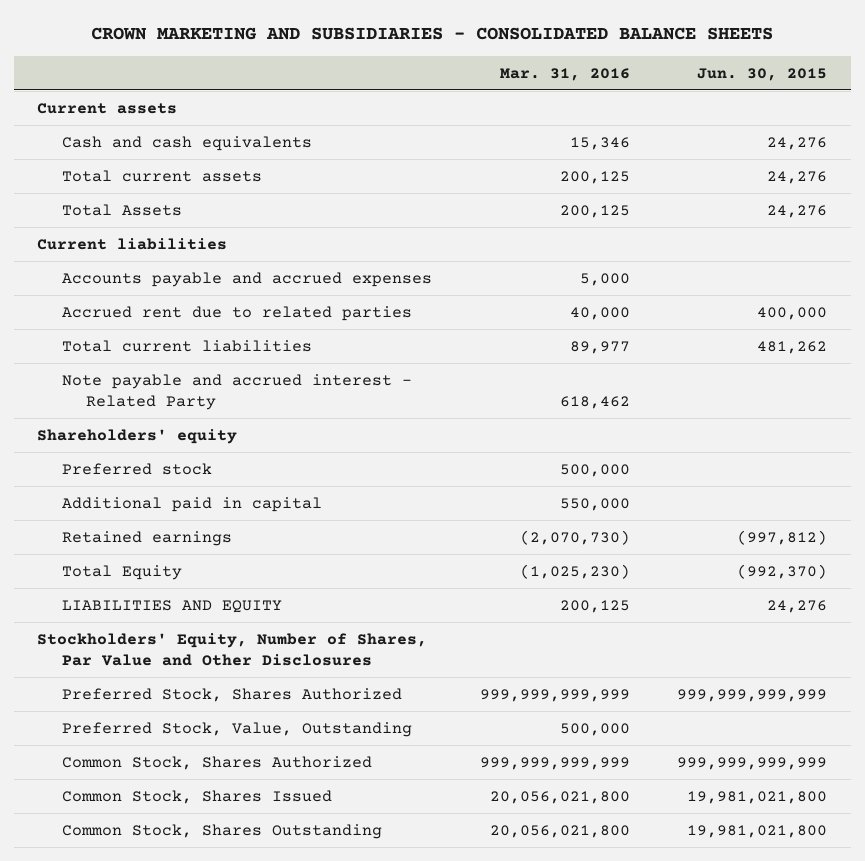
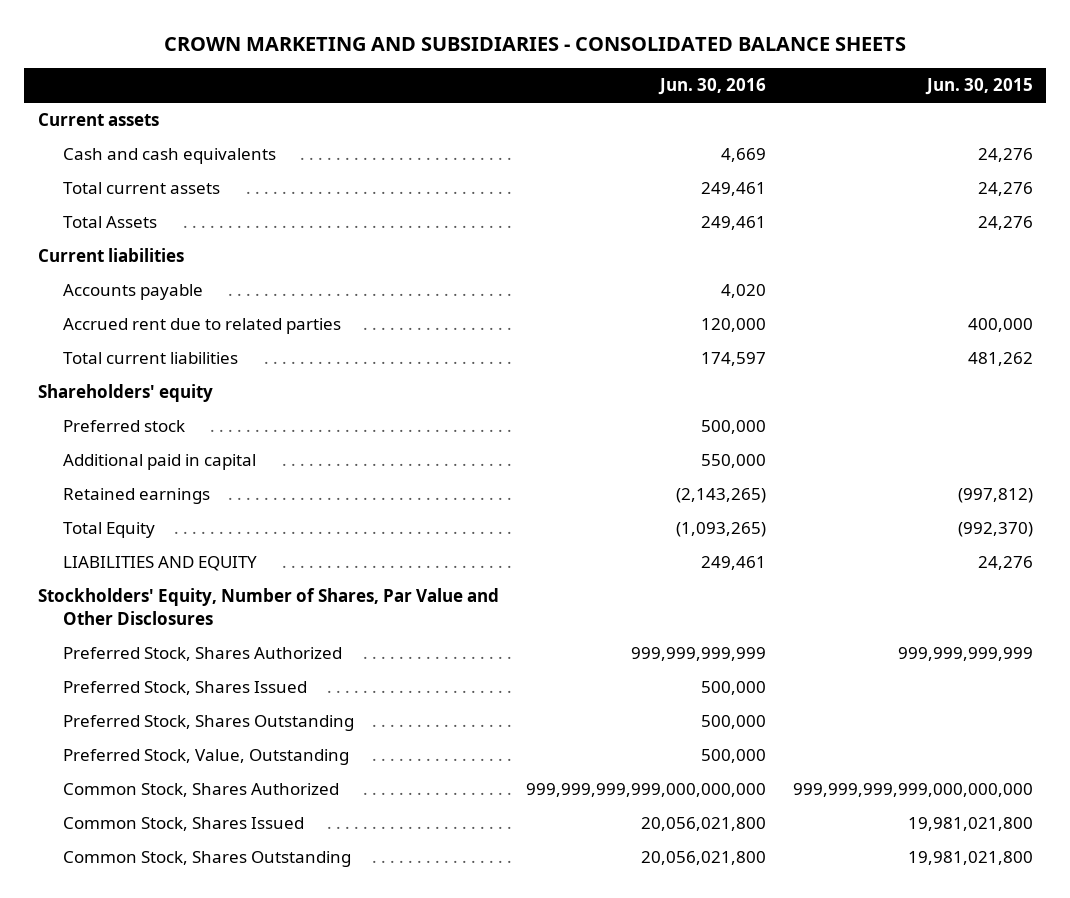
[499,67,630,81] Mar. 31, 2016 -> none
none -> [657,78,766,96] Jun. 30, 2016
[61,271,432,287] Accounts payable and accrued expenses -> [62,284,203,301] Accounts payable
[61,373,412,411] Note payable and accrued interest - Related Party -> none
none -> [62,681,307,696] Preferred Stock, Shares Issued
none -> [62,715,354,732] Preferred Stock, Shares Outstanding
[677,756,828,770] 999,999,999,999 -> [792,783,1033,798] 999,999,999,999,000,000,000

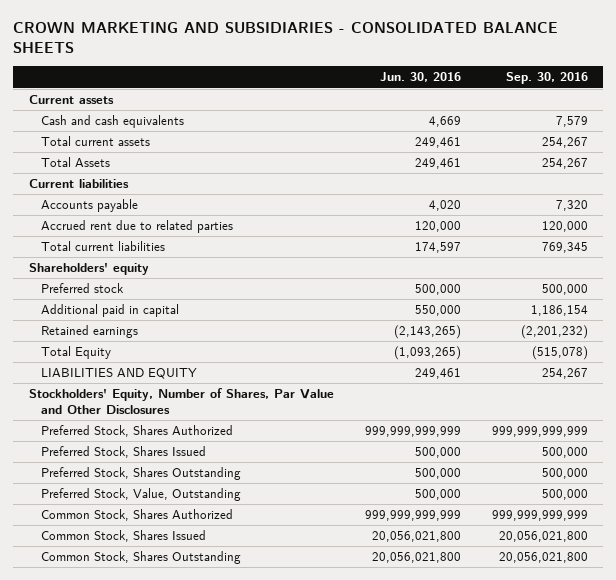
[924,78,1033,96] Jun. 30, 2015 -> none
none -> [505,72,588,85] Sep. 30, 2016
[525,783,766,798] 999,999,999,999,000,000,000 -> [364,510,461,522] 999,999,999,999

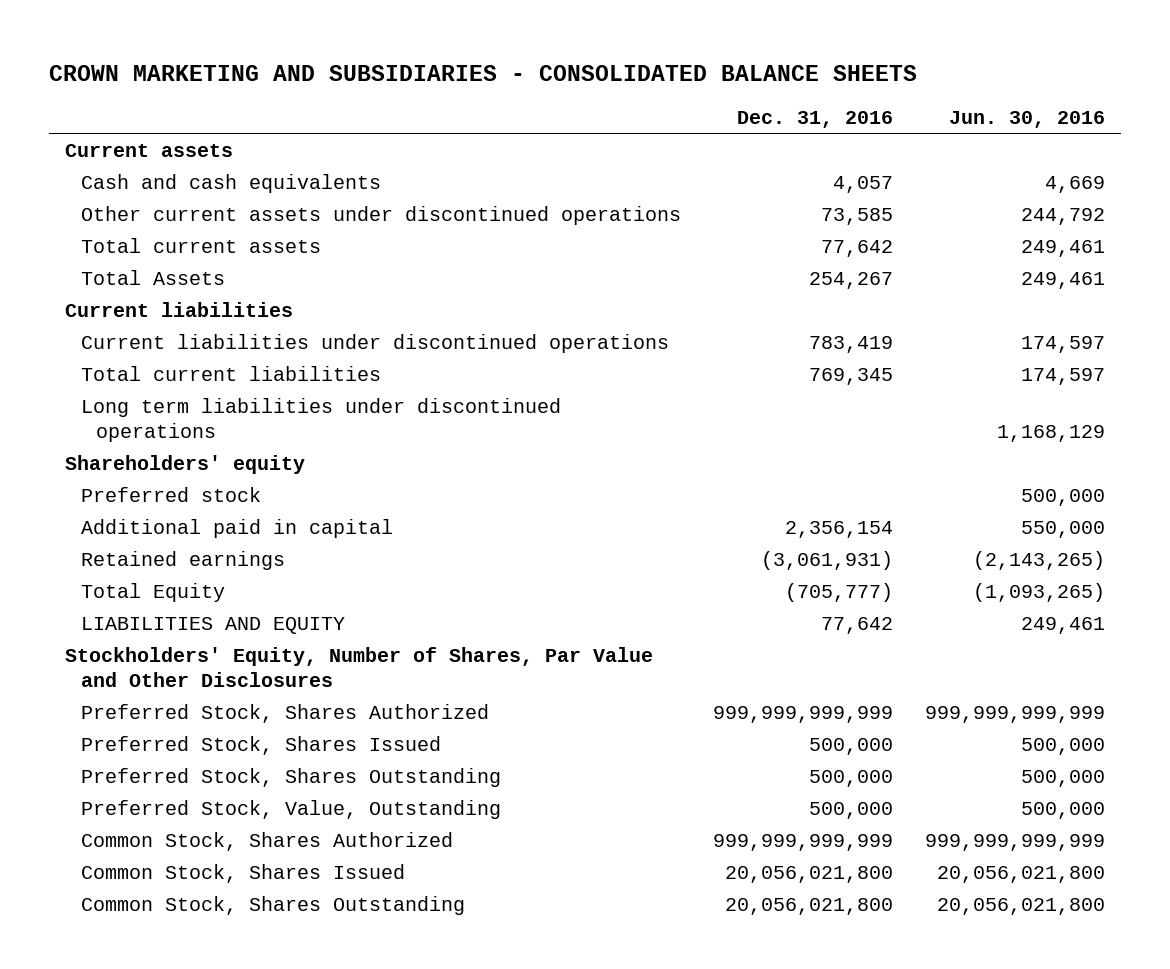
[505,72,588,85] Sep. 30, 2016 -> none
none -> [736,110,893,128] Dec. 31, 2016
none -> [80,205,681,225] Other current assets under discontinued operations
[41,199,139,213] Accounts payable -> none
[41,220,234,234] Accrued rent due to related parties -> none
none -> [80,333,669,353] Current liabilities under discontinued operations
none -> [80,397,561,442] Long term liabilities under discontinued operations

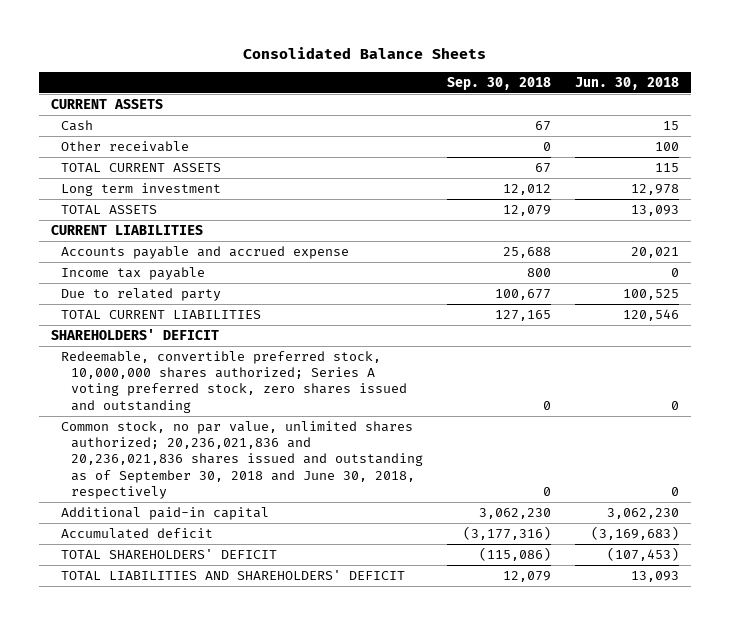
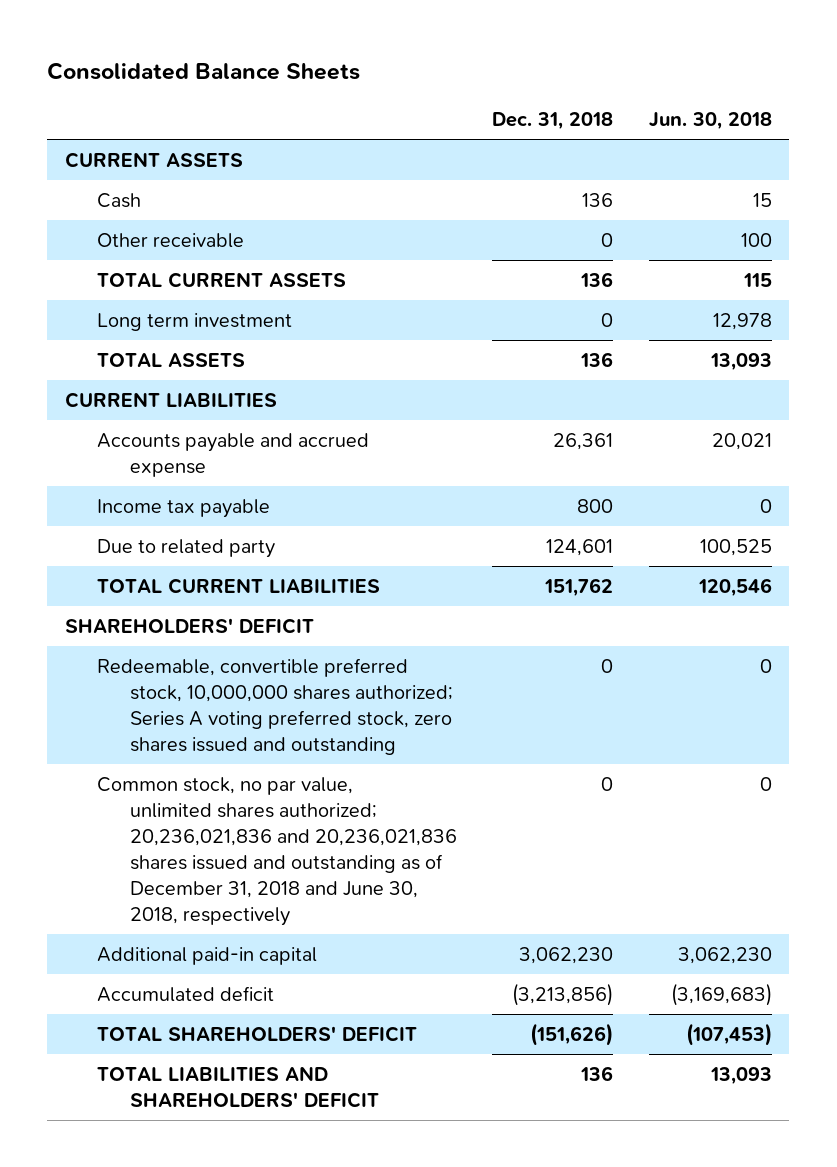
[447,76,552,90] Sep. 30, 2018 -> none
none -> [492,112,614,131] Dec. 31, 2018
[61,420,424,500] Common stock, no par value, unlimited shares authorized; 20,236,021,836 and 20,236,021,836 shares issued and outstanding as of September 30, 2018 and June 30, 2018, respectively -> [97,777,457,926] Common stock, no par value, unlimited shares authorized; 20,236,021,836 and 20,236,021,836 shares issued and outstanding as of December 31, 2018 and June 30, 2018, respectively

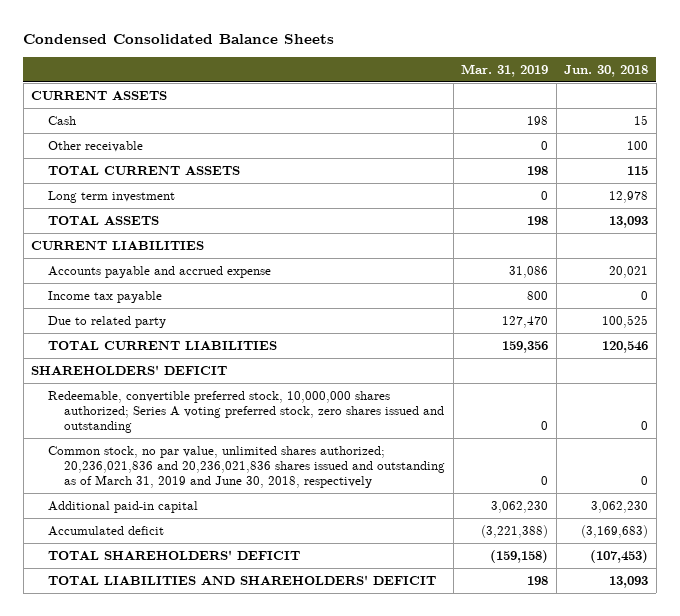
[47,61,361,80] Consolidated Balance Sheets -> [23,33,335,44] Condensed Consolidated Balance Sheets
[492,112,614,131] Dec. 31, 2018 -> none
none -> [461,63,549,77] Mar. 31, 2019
[97,777,457,926] Common stock, no par value, unlimited shares authorized; 20,236,021,836 and 20,236,021,836 shares issued and outstanding as of December 31, 2018 and June 30, 2018, respectively -> [47,446,446,489] Common stock, no par value, unlimited shares authorized; 20,236,021,836 and 20,236,021,836 shares issued and outstanding as of March 31, 2019 and June 30, 2018, respectively

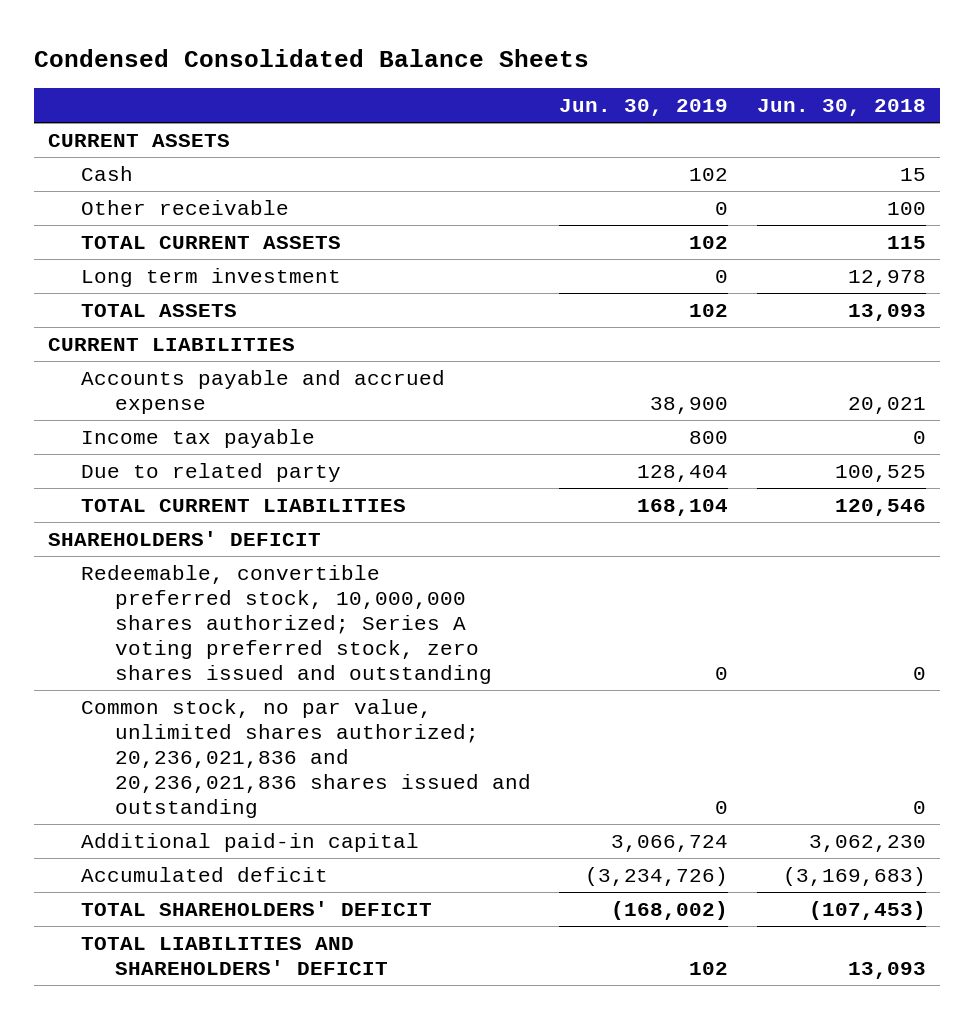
[461,63,549,77] Mar. 31, 2019 -> none
none -> [559,99,729,117] Jun. 30, 2019
[47,446,446,489] Common stock, no par value, unlimited shares authorized; 20,236,021,836 and 20,236,021,836 shares issued and outstanding as of March 31, 2019 and June 30, 2018, respectively -> [81,699,531,819] Common stock, no par value, unlimited shares authorized; 20,236,021,836 and 20,236,021,836 shares issued and outstanding

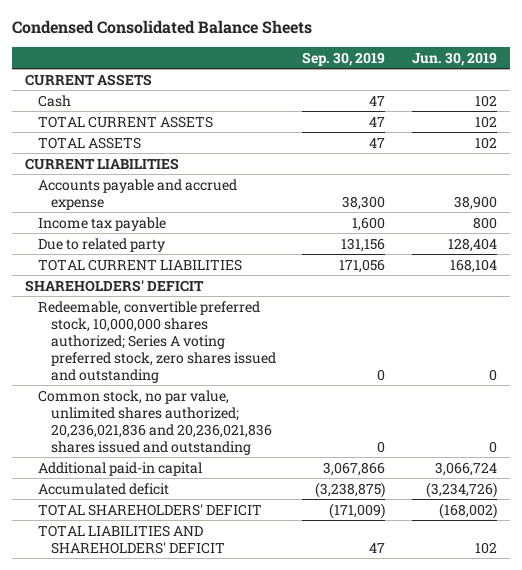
[756,99,926,117] Jun. 30, 2018 -> none
none -> [302,51,386,66] Sep. 30, 2019
[81,200,290,216] Other receivable -> none
[81,268,342,288] Long term investment -> none

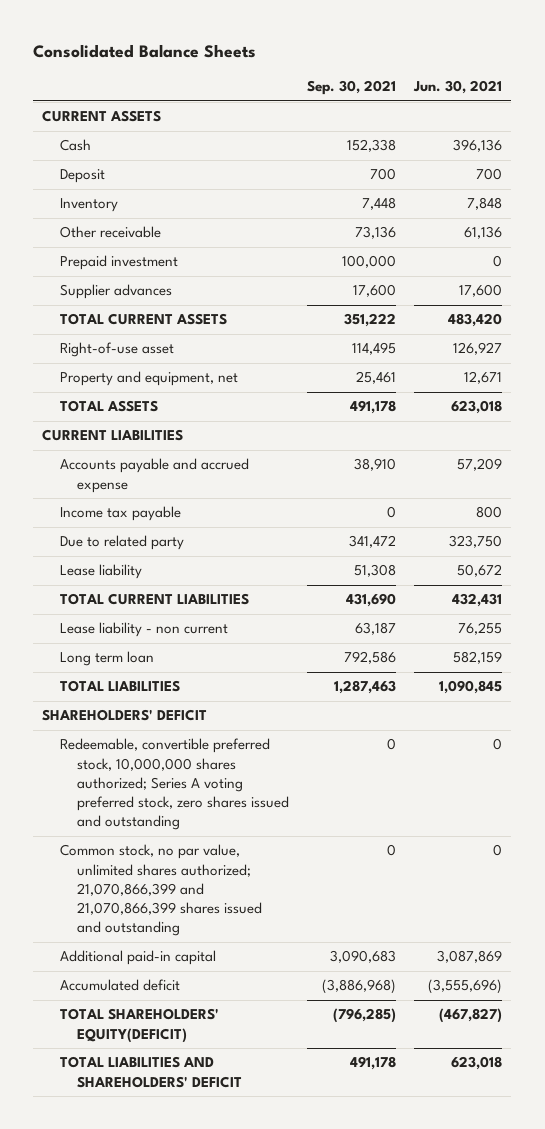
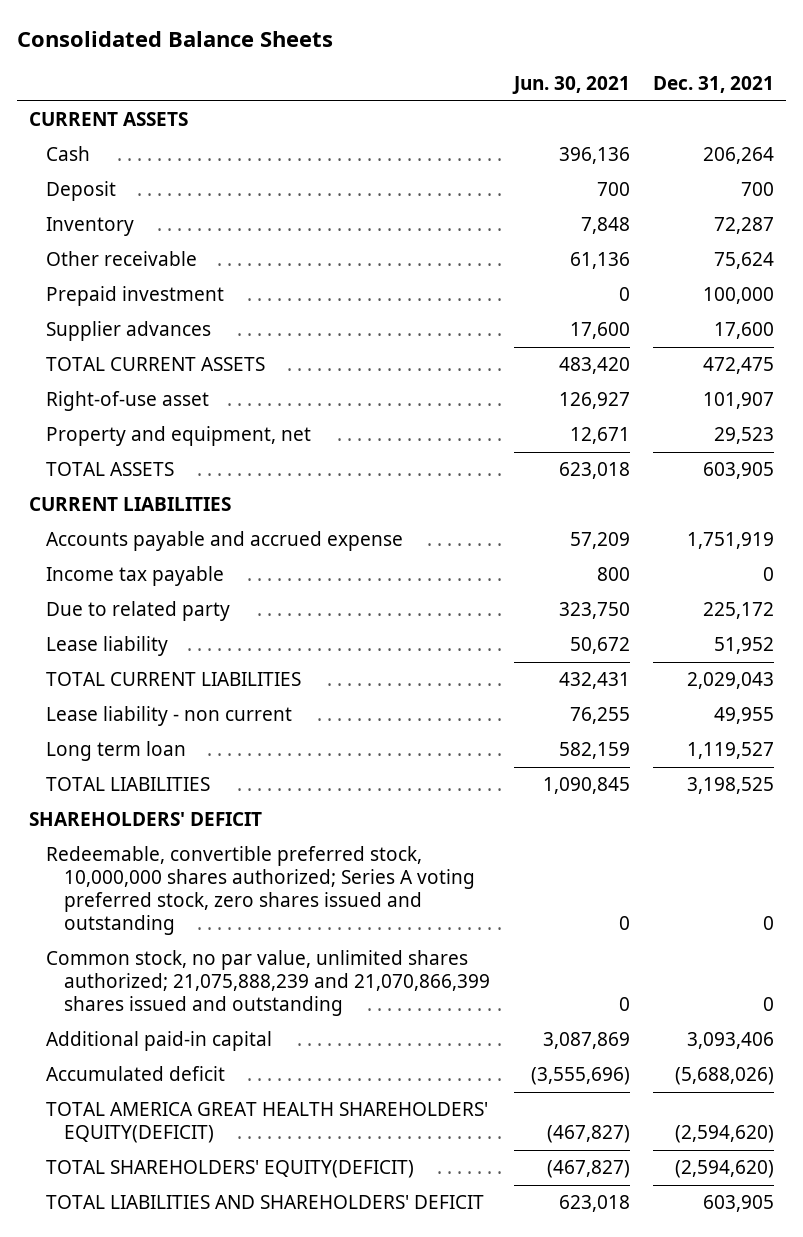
[306,80,396,96] Sep. 30, 2021 -> none
none -> [653,76,775,94] Dec. 31, 2021
[59,844,262,937] Common stock, no par value, unlimited shares authorized; 21,070,866,399 and 21,070,866,399 shares issued and outstanding -> [46,950,490,1017] Common stock, no par value, unlimited shares authorized; 21,075,888,239 and 21,070,866,399 shares issued and outstanding
none -> [46,1102,489,1144] TOTAL AMERICA GREAT HEALTH SHAREHOLDERS' EQUITY(DEFICIT)

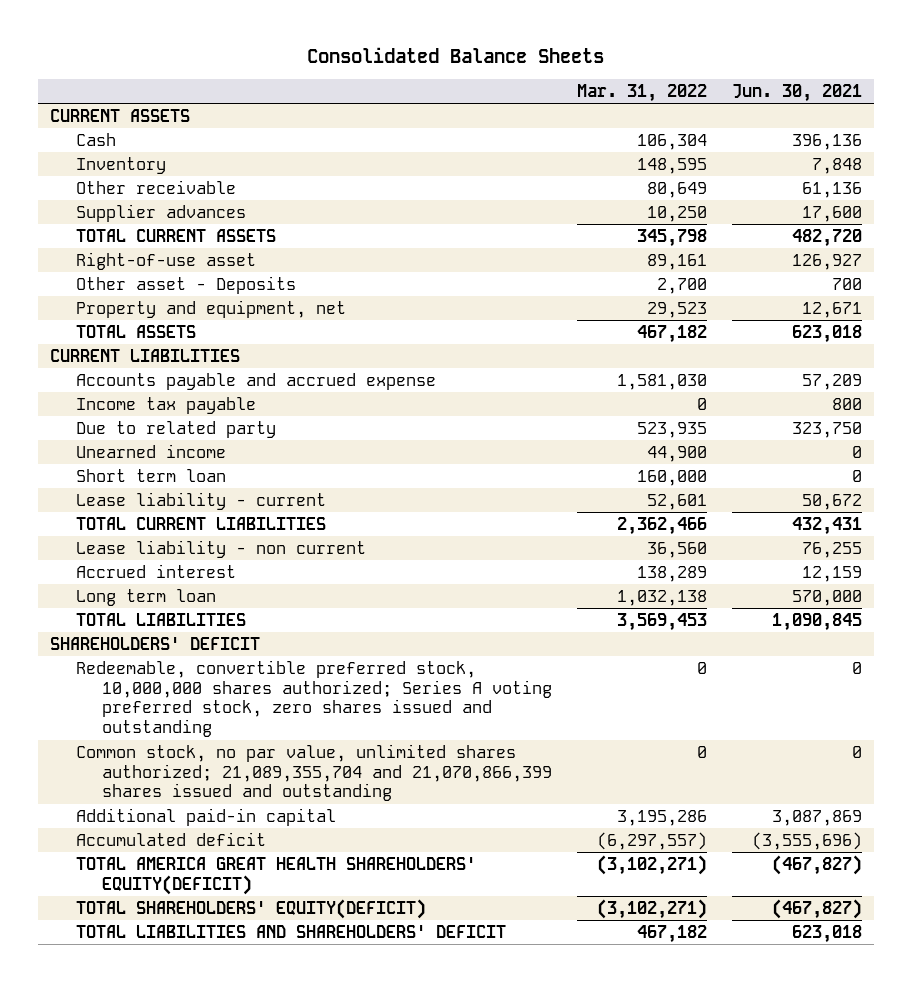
[653,76,775,94] Dec. 31, 2021 -> none
none -> [576,83,707,102] Mar. 31, 2022
[46,181,117,202] Deposit -> none
[46,286,225,307] Prepaid investment -> none
[558,357,630,375] 483,420 -> [791,228,862,247] 482,720
none -> [76,275,297,294] Other asset - Deposits
none -> [76,443,227,458] Unearned income
none -> [76,468,227,482] Short term loan
[46,636,169,657] Lease liability -> [76,491,327,510] Lease liability - current
none -> [76,563,237,578] Accrued interest
[558,742,630,760] 582,159 -> [791,589,862,606] 570,000
[46,950,490,1017] Common stock, no par value, unlimited shares authorized; 21,075,888,239 and 21,070,866,399 shares issued and outstanding -> [76,743,552,802] Common stock, no par value, unlimited shares authorized; 21,089,355,704 and 21,070,866,399 shares issued and outstanding

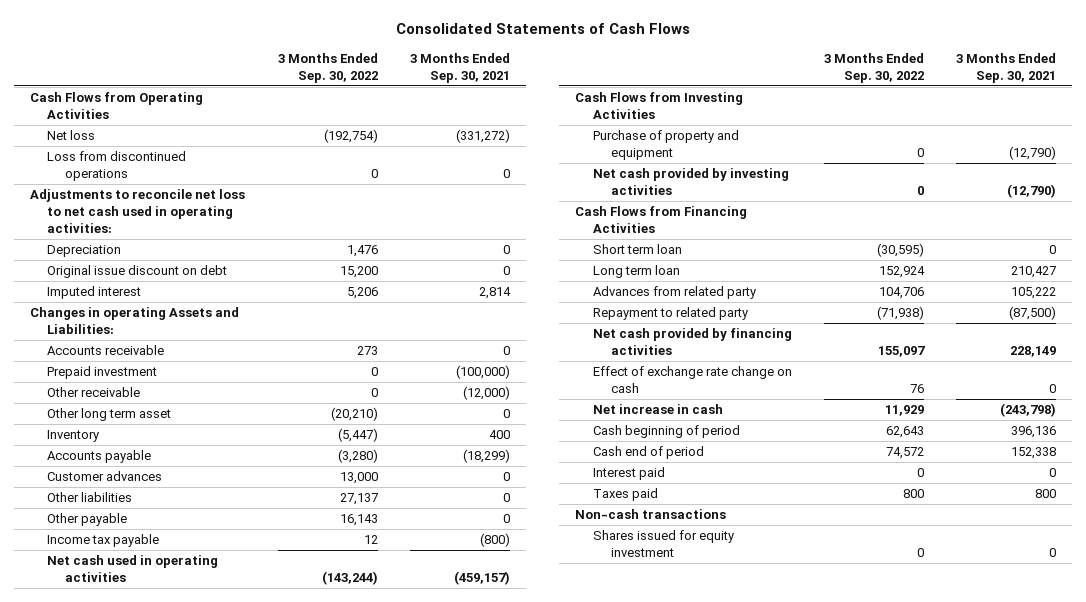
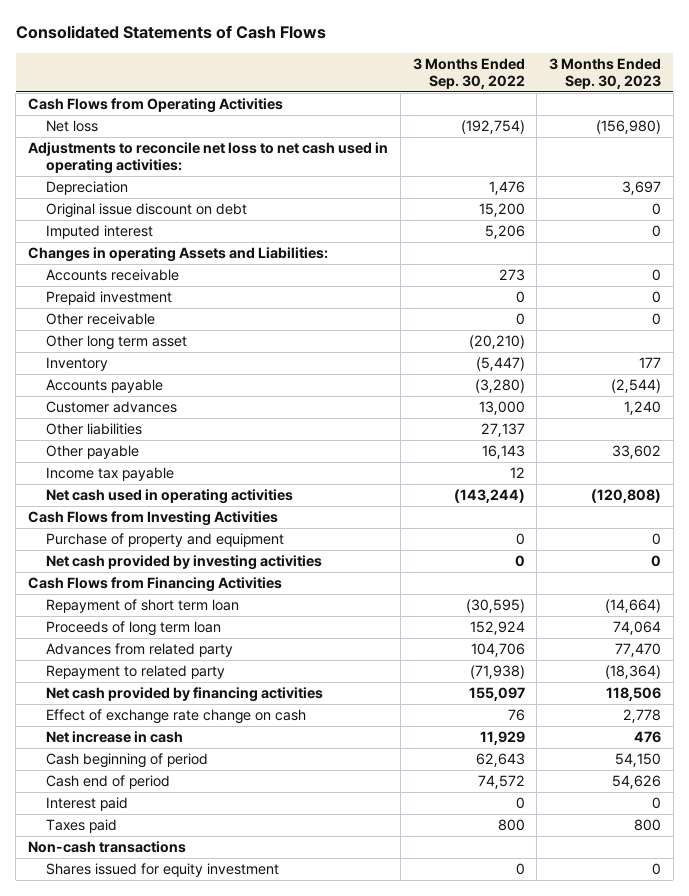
[410,52,511,83] 3 Months Ended Sep. 30, 2021 -> none
none -> [549,57,662,90] 3 Months Ended Sep. 30, 2023
[47,151,187,182] Loss from discontinued operations -> none
[592,244,682,255] Short term loan -> [46,598,240,613] Repayment of short term loan
[592,265,680,279] Long term loan -> [46,620,222,636] Proceeds of long term loan

